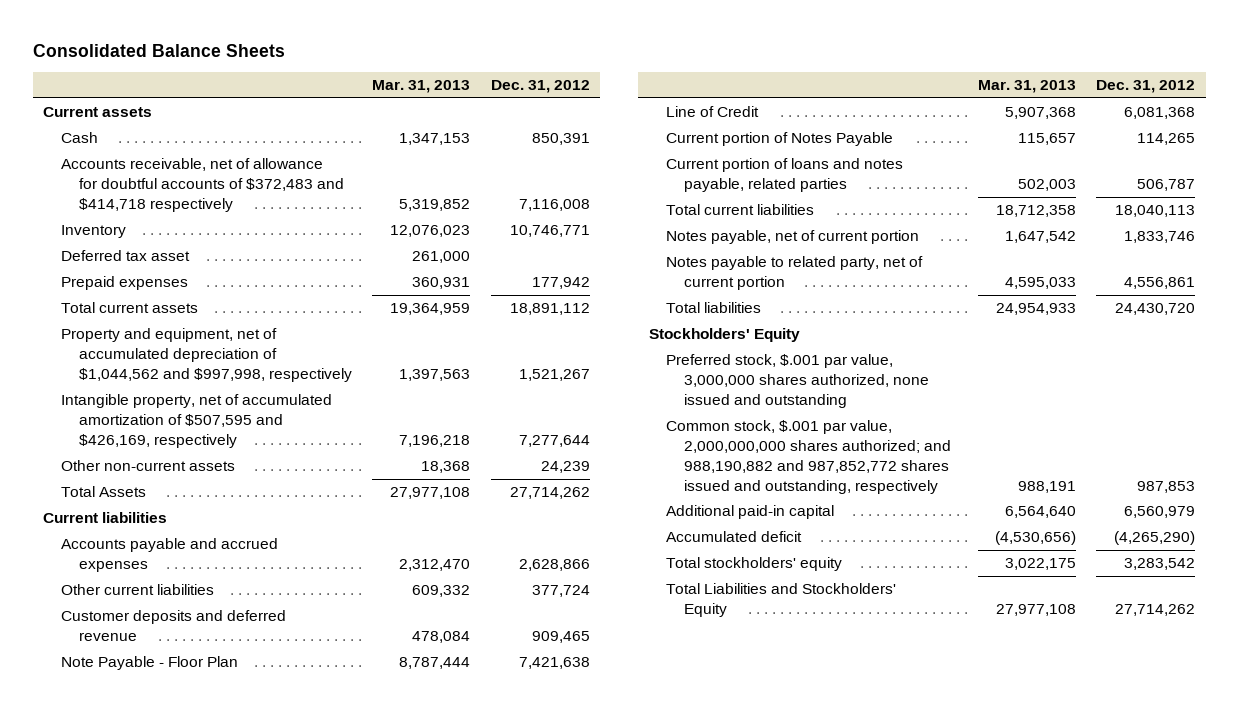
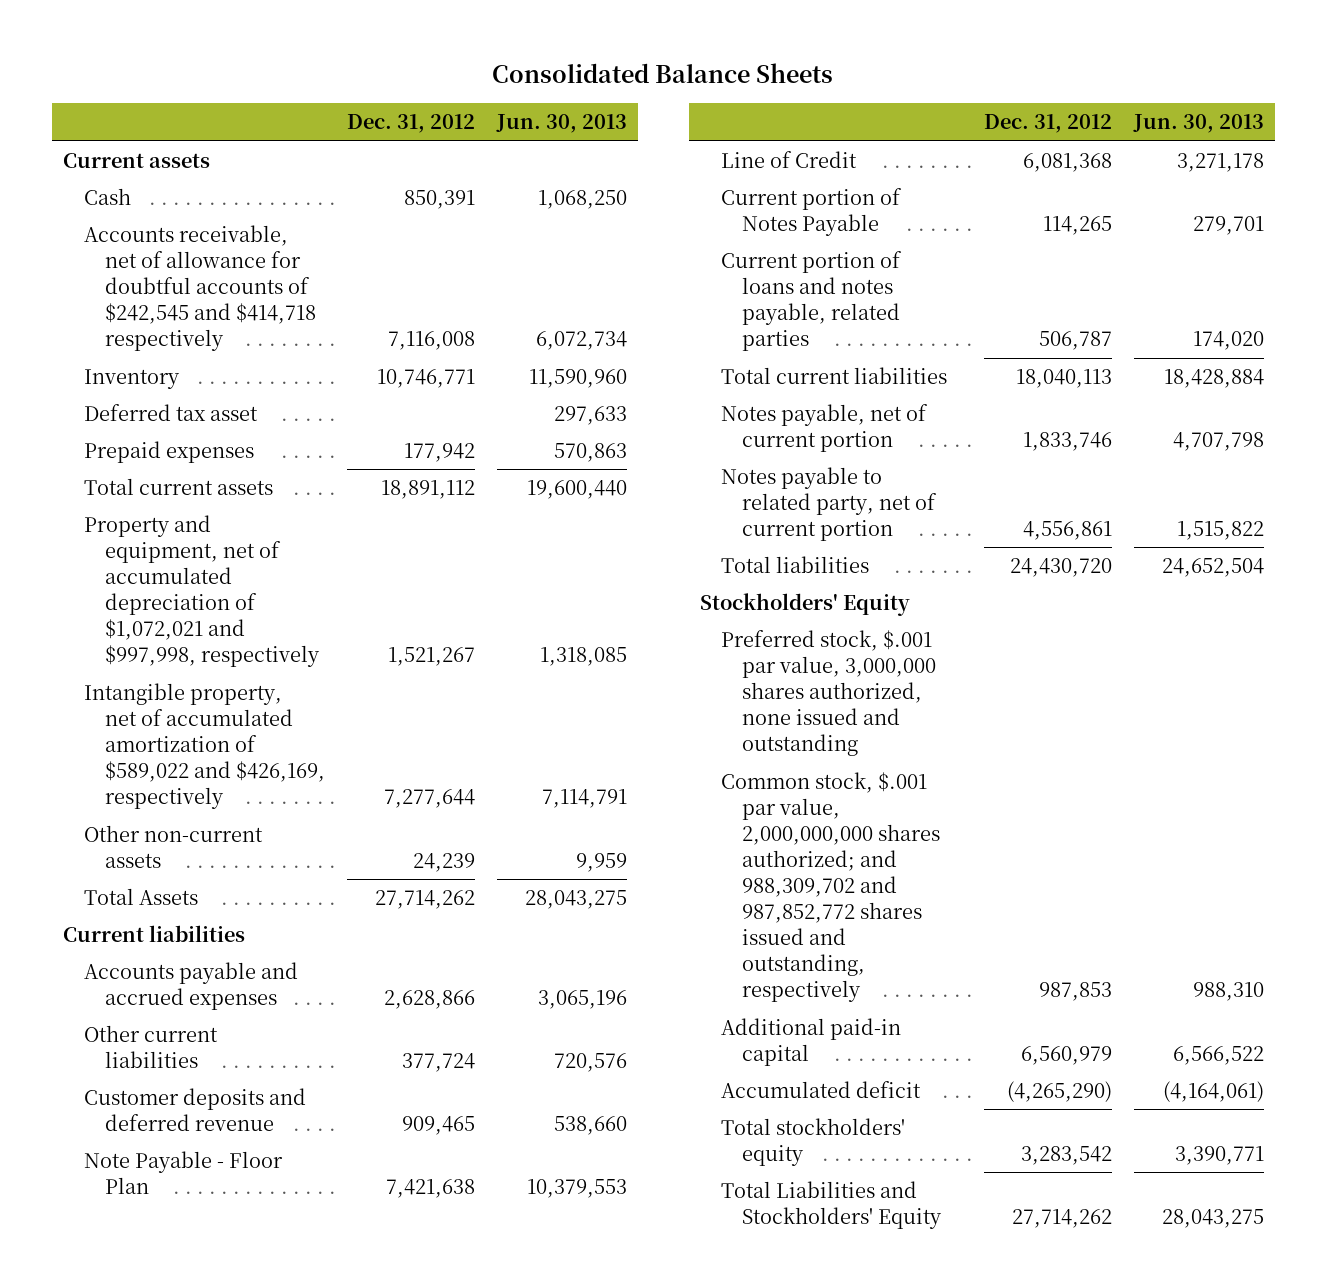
[372,80,471,94] Mar. 31, 2013 -> none
none -> [496,114,628,134] Jun. 30, 2013
[60,158,344,212] Accounts receivable, net of allowance for doubtful accounts of $372,483 and $414,718 respectively -> [83,225,317,352] Accounts receivable, net of allowance for doubtful accounts of $242,545 and $414,718 respectively
[60,328,352,382] Property and equipment, net of accumulated depreciation of $1,044,562 and $997,998, respectively -> [83,515,321,668] Property and equipment, net of accumulated depreciation of $1,072,021 and $997,998, respectively
[60,394,332,448] Intangible property, net of accumulated amortization of $507,595 and $426,169, respectively -> [83,683,326,810] Intangible property, net of accumulated amortization of $589,022 and $426,169, respectively
[666,420,952,494] Common stock, $.001 par value, 2,000,000,000 shares authorized; and 988,190,882 and 987,852,772 shares issued and outstanding, respectively -> [720,772,941,1003] Common stock, $.001 par value, 2,000,000,000 shares authorized; and 988,309,702 and 987,852,772 shares issued and outstanding, respectively

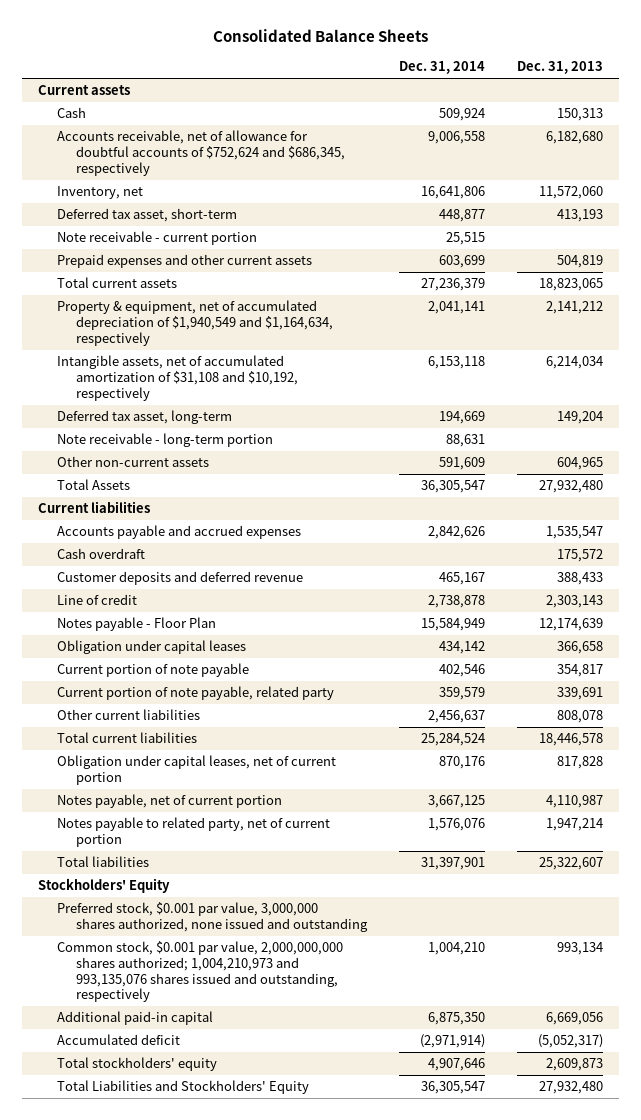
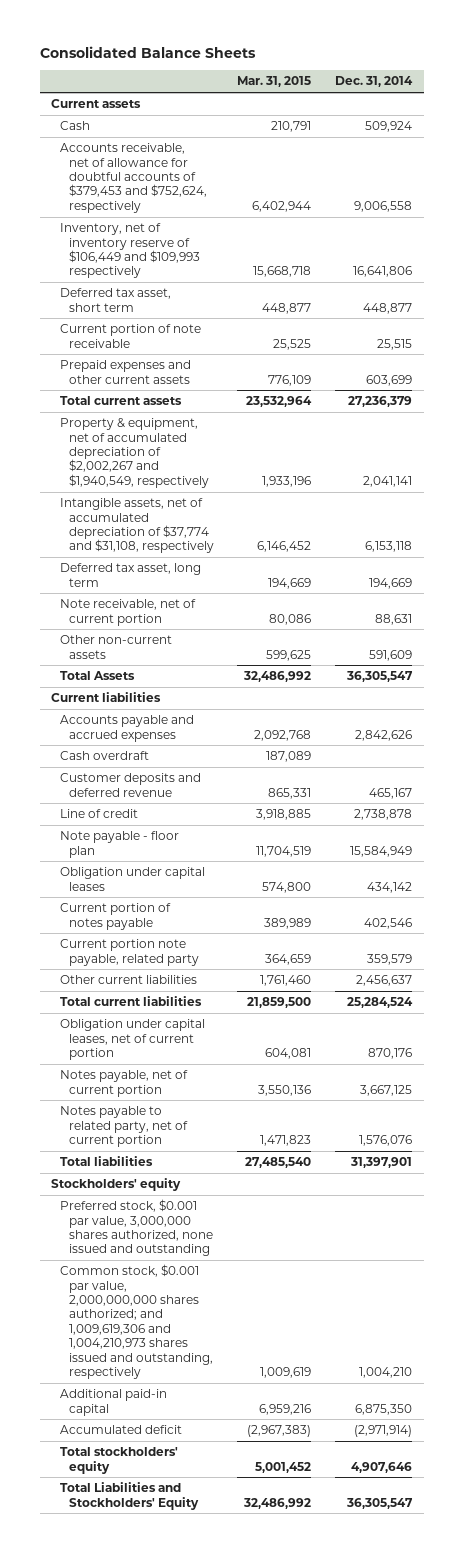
[517,61,604,75] Dec. 31, 2013 -> none
none -> [237,76,312,88] Mar. 31, 2015
[57,130,345,176] Accounts receivable, net of allowance for doubtful accounts of $752,624 and $686,345, respectively -> [59,143,207,213] Accounts receivable, net of allowance for doubtful accounts of $379,453 and $752,624, respectively
[57,186,144,200] Inventory, net -> [59,223,200,279] Inventory, net of inventory reserve of $106,449 and $109,993 respectively
[57,208,238,223] Deferred tax asset, short-term -> [59,288,171,312] Deferred tax asset, short term
[57,231,258,246] Note receivable - current portion -> [59,324,201,348] Current portion of note receivable
[57,300,333,346] Property & equipment, net of accumulated depreciation of $1,940,549 and $1,164,634, respectively -> [59,418,209,488] Property & equipment, net of accumulated depreciation of $2,002,267 and $1,940,549, respectively
[57,355,298,401] Intangible assets, net of accumulated amortization of $31,108 and $10,192, respectively -> [59,498,214,554] Intangible assets, net of accumulated depreciation of $37,774 and $31,108, respectively
[57,410,233,425] Deferred tax asset, long-term -> [59,563,201,587] Deferred tax asset, long term
[57,433,274,448] Note receivable - long-term portion -> [59,599,196,626] Note receivable, net of current portion
[57,617,217,632] Notes payable - Floor Plan -> [59,831,179,858] Note payable - floor plan
[57,663,250,678] Current portion of note payable -> [59,903,171,930] Current portion of notes payable
[57,686,335,701] Current portion of note payable, related party -> [59,939,199,966] Current portion note payable, related party
[38,878,171,894] Stockholders' Equity -> [51,1178,182,1192] Stockholders' equity
[57,941,344,1003] Common stock, $0.001 par value, 2,000,000,000 shares authorized; 1,004,210,973 and 993,135,076 shares issued and outstanding, respectively -> [59,1264,213,1379] Common stock, $0.001 par value, 2,000,000,000 shares authorized; and 1,009,619,306 and 1,004,210,973 shares issued and outstanding, respectively

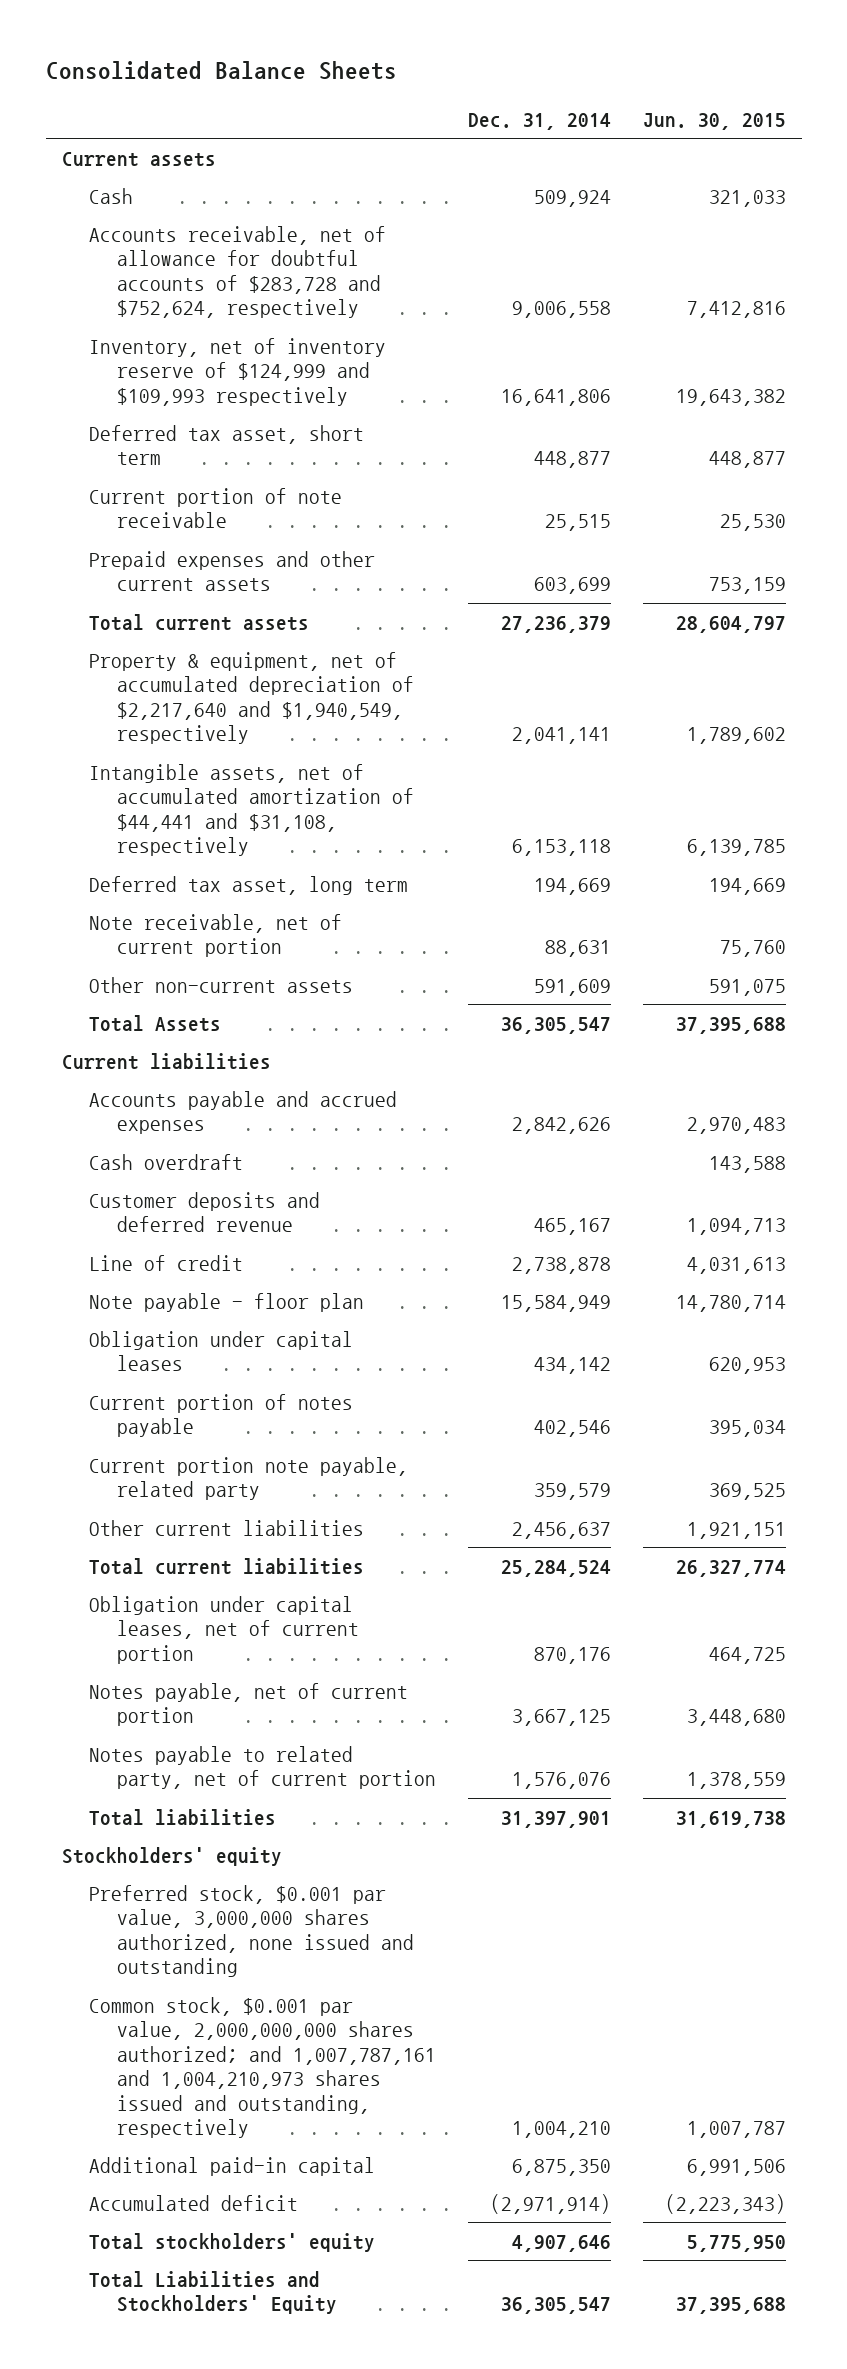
[237,76,312,88] Mar. 31, 2015 -> none
none -> [642,112,786,130] Jun. 30, 2015
[59,143,207,213] Accounts receivable, net of allowance for doubtful accounts of $379,453 and $752,624, respectively -> [89,225,387,319] Accounts receivable, net of allowance for doubtful accounts of $283,728 and $752,624, respectively
[59,223,200,279] Inventory, net of inventory reserve of $106,449 and $109,993 respectively -> [89,337,387,406] Inventory, net of inventory reserve of $124,999 and $109,993 respectively
[59,418,209,488] Property & equipment, net of accumulated depreciation of $2,002,267 and $1,940,549, respectively -> [89,651,415,745] Property & equipment, net of accumulated depreciation of $2,217,640 and $1,940,549, respectively
[59,498,214,554] Intangible assets, net of accumulated depreciation of $37,774 and $31,108, respectively -> [89,763,415,857] Intangible assets, net of accumulated amortization of $44,441 and $31,108, respectively
[59,1264,213,1379] Common stock, $0.001 par value, 2,000,000,000 shares authorized; and 1,009,619,306 and 1,004,210,973 shares issued and outstanding, respectively -> [89,1996,437,2138] Common stock, $0.001 par value, 2,000,000,000 shares authorized; and 1,007,787,161 and 1,004,210,973 shares issued and outstanding, respectively

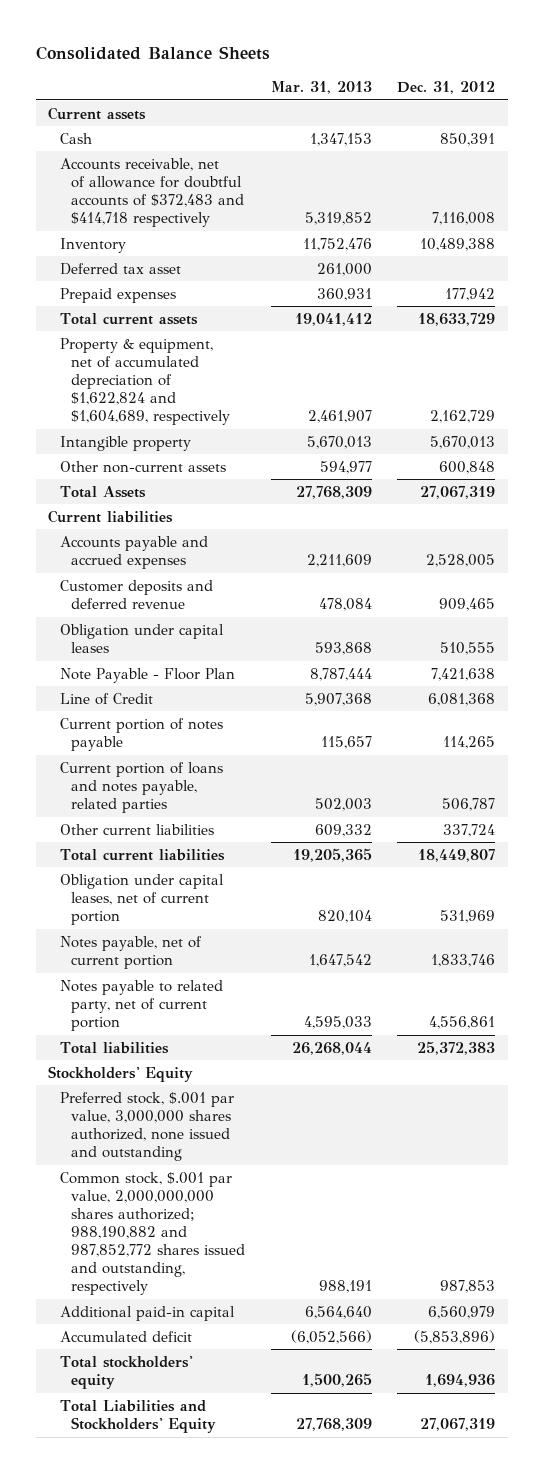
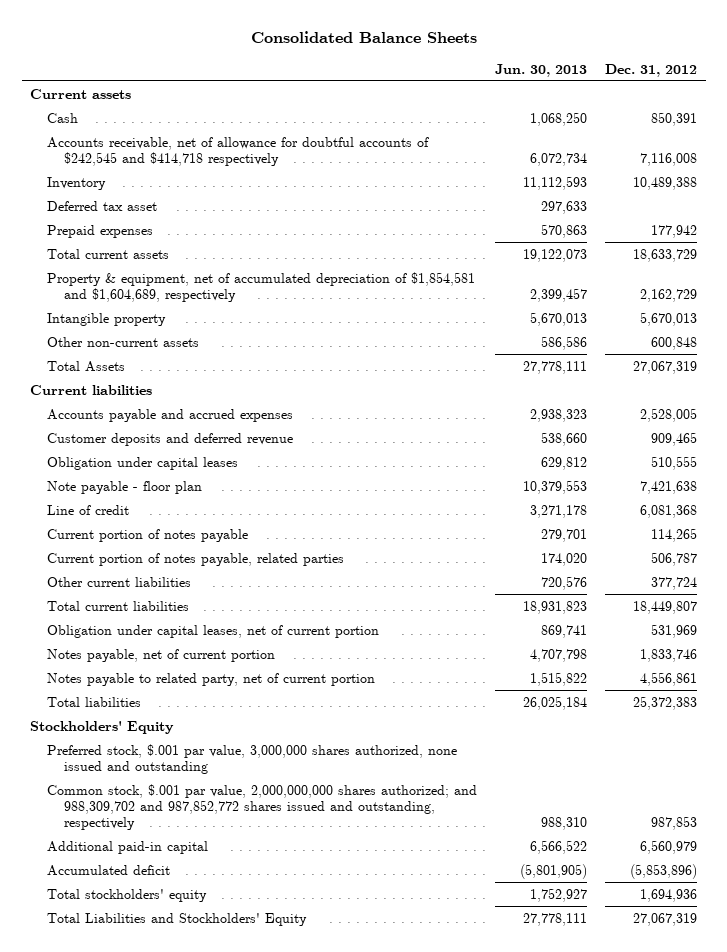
[270,81,372,95] Mar. 31, 2013 -> none
none -> [494,63,587,77] Jun. 30, 2013
[59,157,245,228] Accounts receivable, net of allowance for doubtful accounts of $372,483 and $414,718 respectively -> [47,136,430,166] Accounts receivable, net of allowance for doubtful accounts of $242,545 and $414,718 respectively
[59,337,231,426] Property & equipment, net of accumulated depreciation of $1,622,824 and $1,604,689, respectively -> [47,271,476,302] Property & equipment, net of accumulated depreciation of $1,854,581 and $1,604,689, respectively
[59,667,235,683] Note Payable - Floor Plan -> [47,480,203,494] Note payable - floor plan
[59,692,153,705] Line of Credit -> [47,504,130,515] Line of credit
[59,761,223,814] Current portion of loans and notes payable, related parties -> [47,552,345,566] Current portion of notes payable, related parties
[443,823,496,837] 337,724 -> [650,576,697,590] 377,724
[59,1171,246,1296] Common stock, $.001 par value, 2,000,000,000 shares authorized; 988,190,882 and 987,852,772 shares issued and outstanding, respectively -> [47,783,478,830] Common stock, $.001 par value, 2,000,000,000 shares authorized; and 988,309,702 and 987,852,772 shares issued and outstanding, respectively

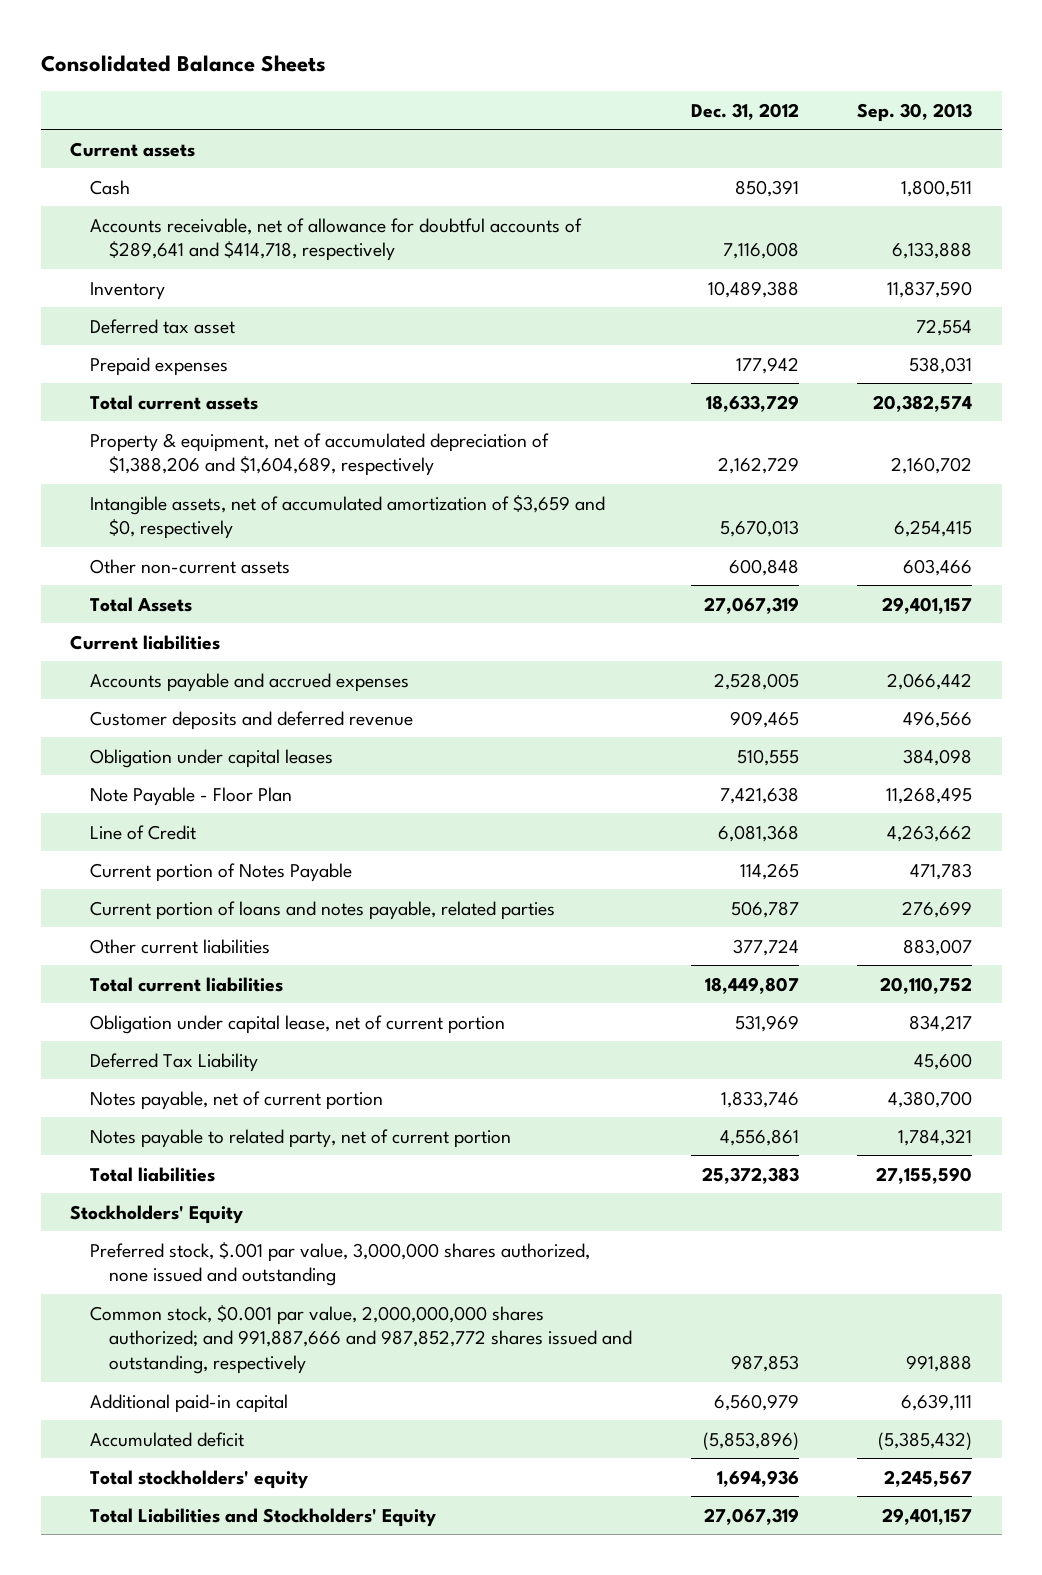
[494,63,587,77] Jun. 30, 2013 -> none
none -> [857,102,973,122] Sep. 30, 2013
[47,136,430,166] Accounts receivable, net of allowance for doubtful accounts of $242,545 and $414,718 respectively -> [89,217,582,262] Accounts receivable, net of allowance for doubtful accounts of $289,641 and $414,718, respectively
[47,271,476,302] Property & equipment, net of accumulated depreciation of $1,854,581 and $1,604,689, respectively -> [89,432,549,477] Property & equipment, net of accumulated depreciation of $1,388,206 and $1,604,689, respectively
[47,312,167,326] Intangible property -> [89,494,605,540] Intangible assets, net of accumulated amortization of $3,659 and $0, respectively
[47,480,203,494] Note payable - floor plan -> [89,786,292,806] Note Payable - Floor Plan
[47,504,130,515] Line of credit -> [89,824,196,840] Line of Credit
[47,528,249,542] Current portion of notes payable -> [89,862,352,882] Current portion of Notes Payable
[47,552,345,566] Current portion of notes payable, related parties -> [89,900,555,920] Current portion of loans and notes payable, related parties
[47,624,380,638] Obligation under capital leases, net of current portion -> [89,1014,505,1034] Obligation under capital lease, net of current portion
none -> [89,1052,258,1072] Deferred Tax Liability
[47,783,478,830] Common stock, $.001 par value, 2,000,000,000 shares authorized; and 988,309,702 and 987,852,772 shares issued and outstanding, respectively -> [89,1304,633,1375] Common stock, $0.001 par value, 2,000,000,000 shares authorized; and 991,887,666 and 987,852,772 shares issued and outstanding, respectively

